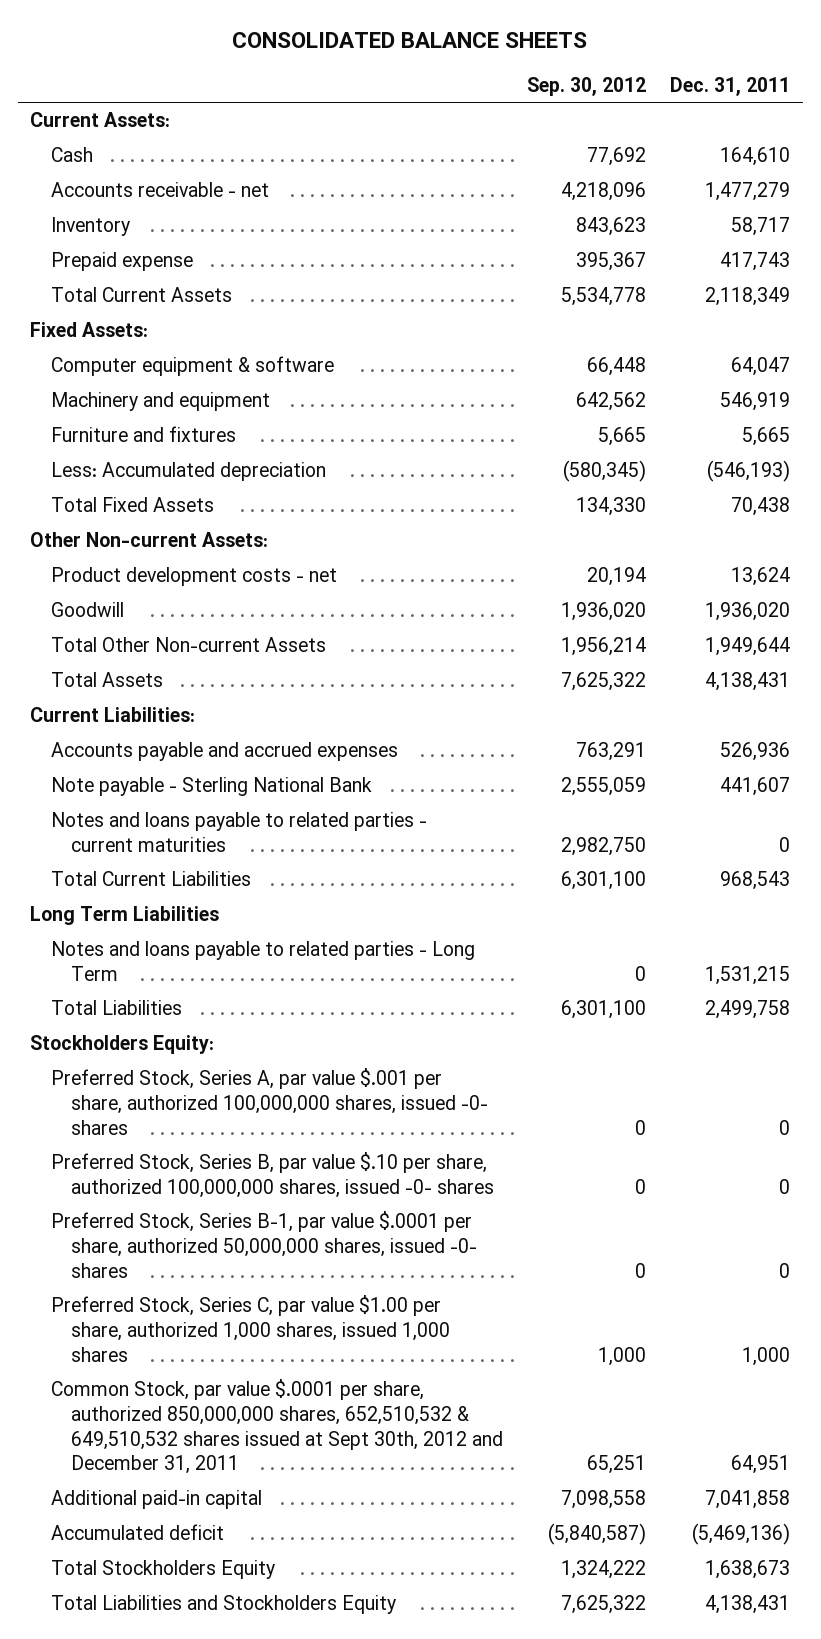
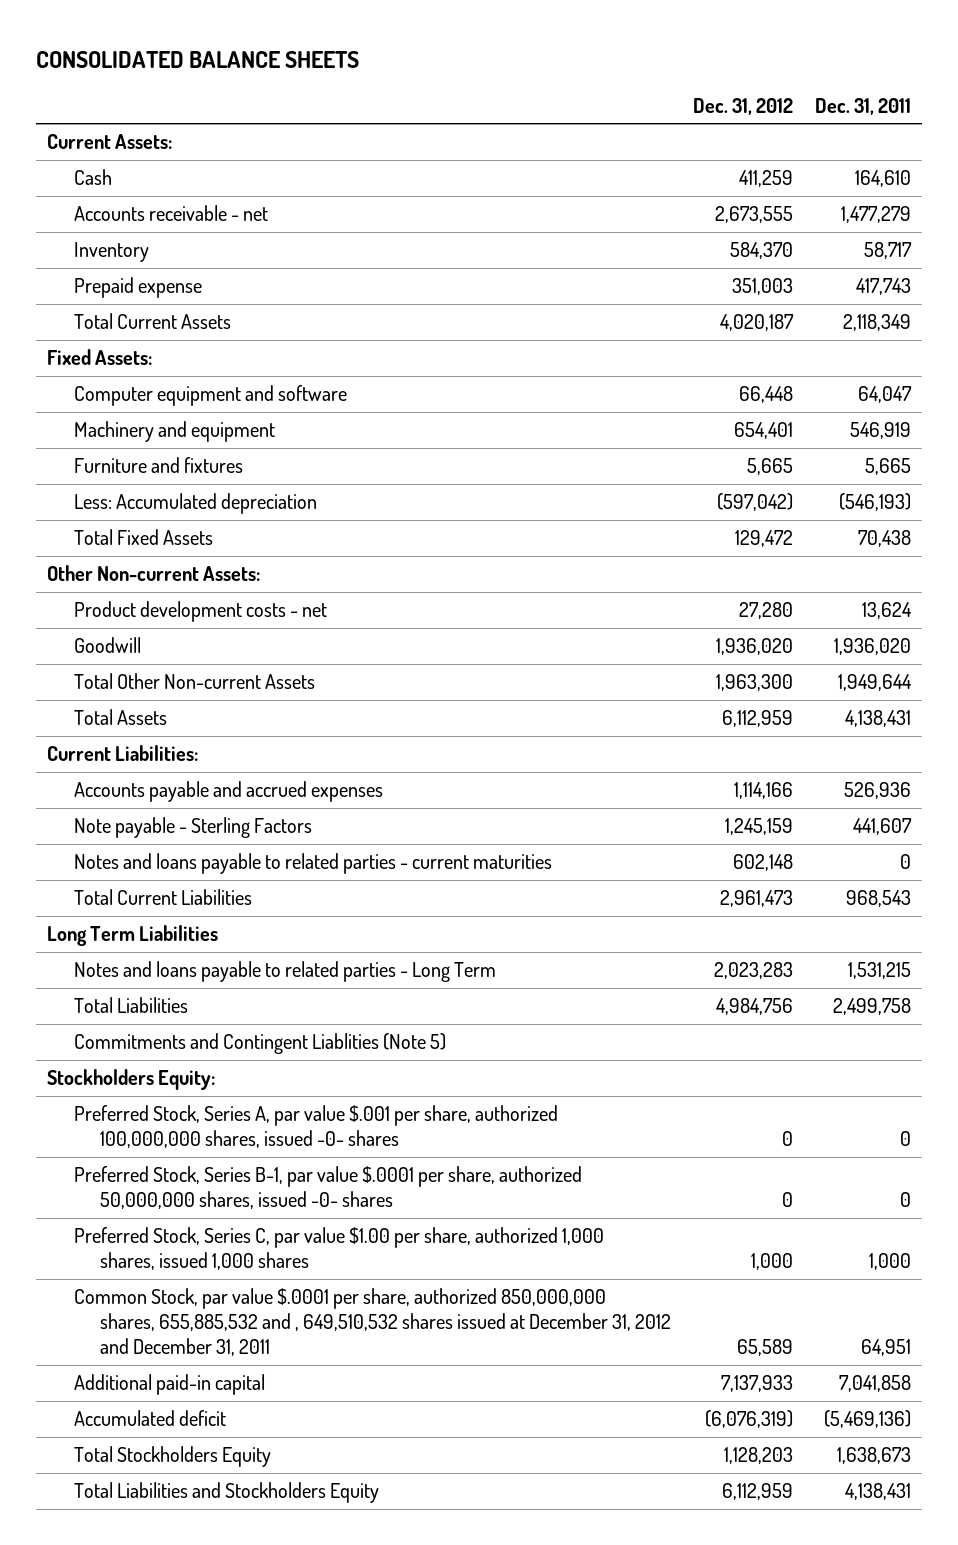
[527,76,647,96] Sep. 30, 2012 -> none
none -> [693,98,794,116] Dec. 31, 2012
[50,356,334,377] Computer equipment & software -> [73,385,347,407] Computer equipment and software
[50,777,372,797] Note payable - Sterling National Bank -> [73,817,312,839] Note payable - Sterling Factors
none -> [73,1033,446,1055] Commitments and Contingent Liablities (Note 5)
[50,1152,494,1198] Preferred Stock, Series B, par value $.10 per share, authorized 100,000,000 shares, issued -0- shares -> none
[50,1379,503,1475] Common Stock, par value $.0001 per share, authorized 850,000,000 shares, 652,510,532 & 649,510,532 shares issued at Sept 30th, 2012 and December 31, 2011 -> [73,1288,671,1357] Common Stock, par value $.0001 per share, authorized 850,000,000 shares, 655,885,532 and , 649,510,532 shares issued at December 31, 2012 and December 31, 2011

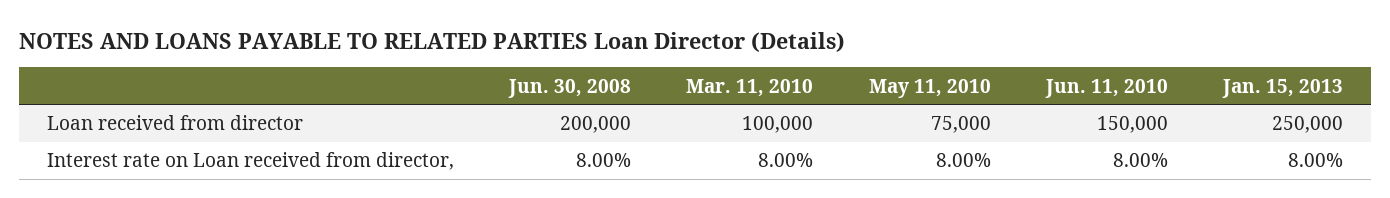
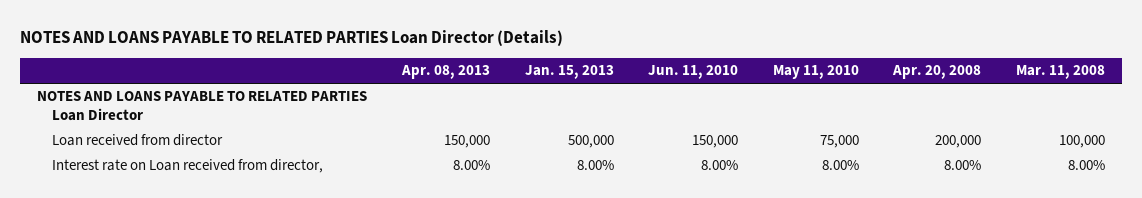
[508,78,632,98] Jun. 30, 2008 -> none
[686,78,814,97] Mar. 11, 2010 -> none
none -> [401,65,491,80] Apr. 08, 2013
none -> [892,65,982,80] Apr. 20, 2008
none -> [1016,65,1106,80] Mar. 11, 2008
none -> [37,91,368,122] NOTES AND LOANS PAYABLE TO RELATED PARTIES Loan Director
[1272,116,1344,134] 250,000 -> [567,135,614,149] 500,000

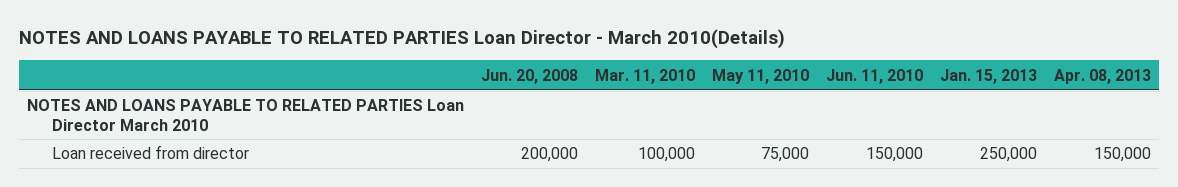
[20,30,564,47] NOTES AND LOANS PAYABLE TO RELATED PARTIES Loan Director (Details) -> [19,29,786,50] NOTES AND LOANS PAYABLE TO RELATED PARTIES Loan Director - March 2010(Details)
[892,65,982,80] Apr. 20, 2008 -> none
[1016,65,1106,80] Mar. 11, 2008 -> none
none -> [481,68,579,84] Jun. 20, 2008
none -> [595,68,696,84] Mar. 11, 2010
[51,159,323,174] Interest rate on Loan received from director, -> none
[37,91,368,122] NOTES AND LOANS PAYABLE TO RELATED PARTIES Loan Director -> [27,99,465,131] NOTES AND LOANS PAYABLE TO RELATED PARTIES Loan Director March 2010
[567,135,614,149] 500,000 -> [979,147,1037,163] 250,000

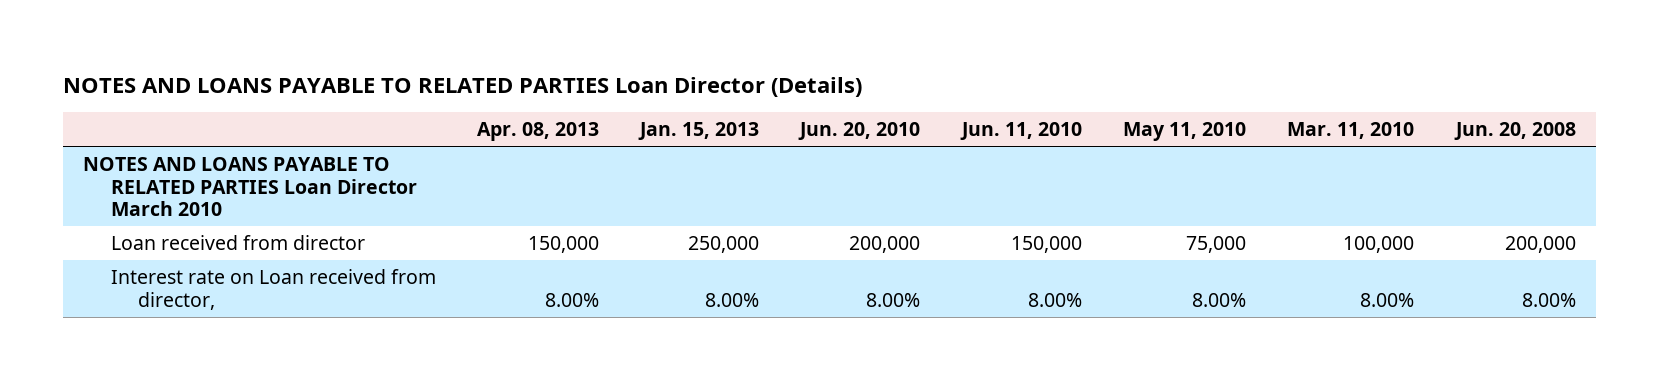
[19,29,786,50] NOTES AND LOANS PAYABLE TO RELATED PARTIES Loan Director - March 2010(Details) -> [62,76,862,97] NOTES AND LOANS PAYABLE TO RELATED PARTIES Loan Director (Details)
none -> [798,122,921,141] Jun. 20, 2010
none -> [110,269,436,310] Interest rate on Loan received from director,

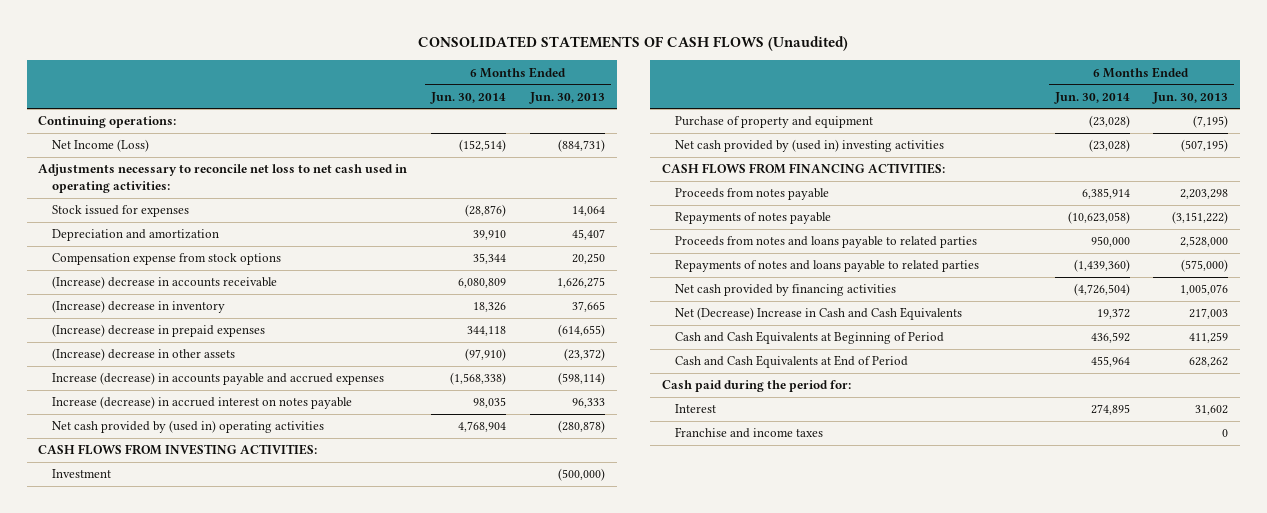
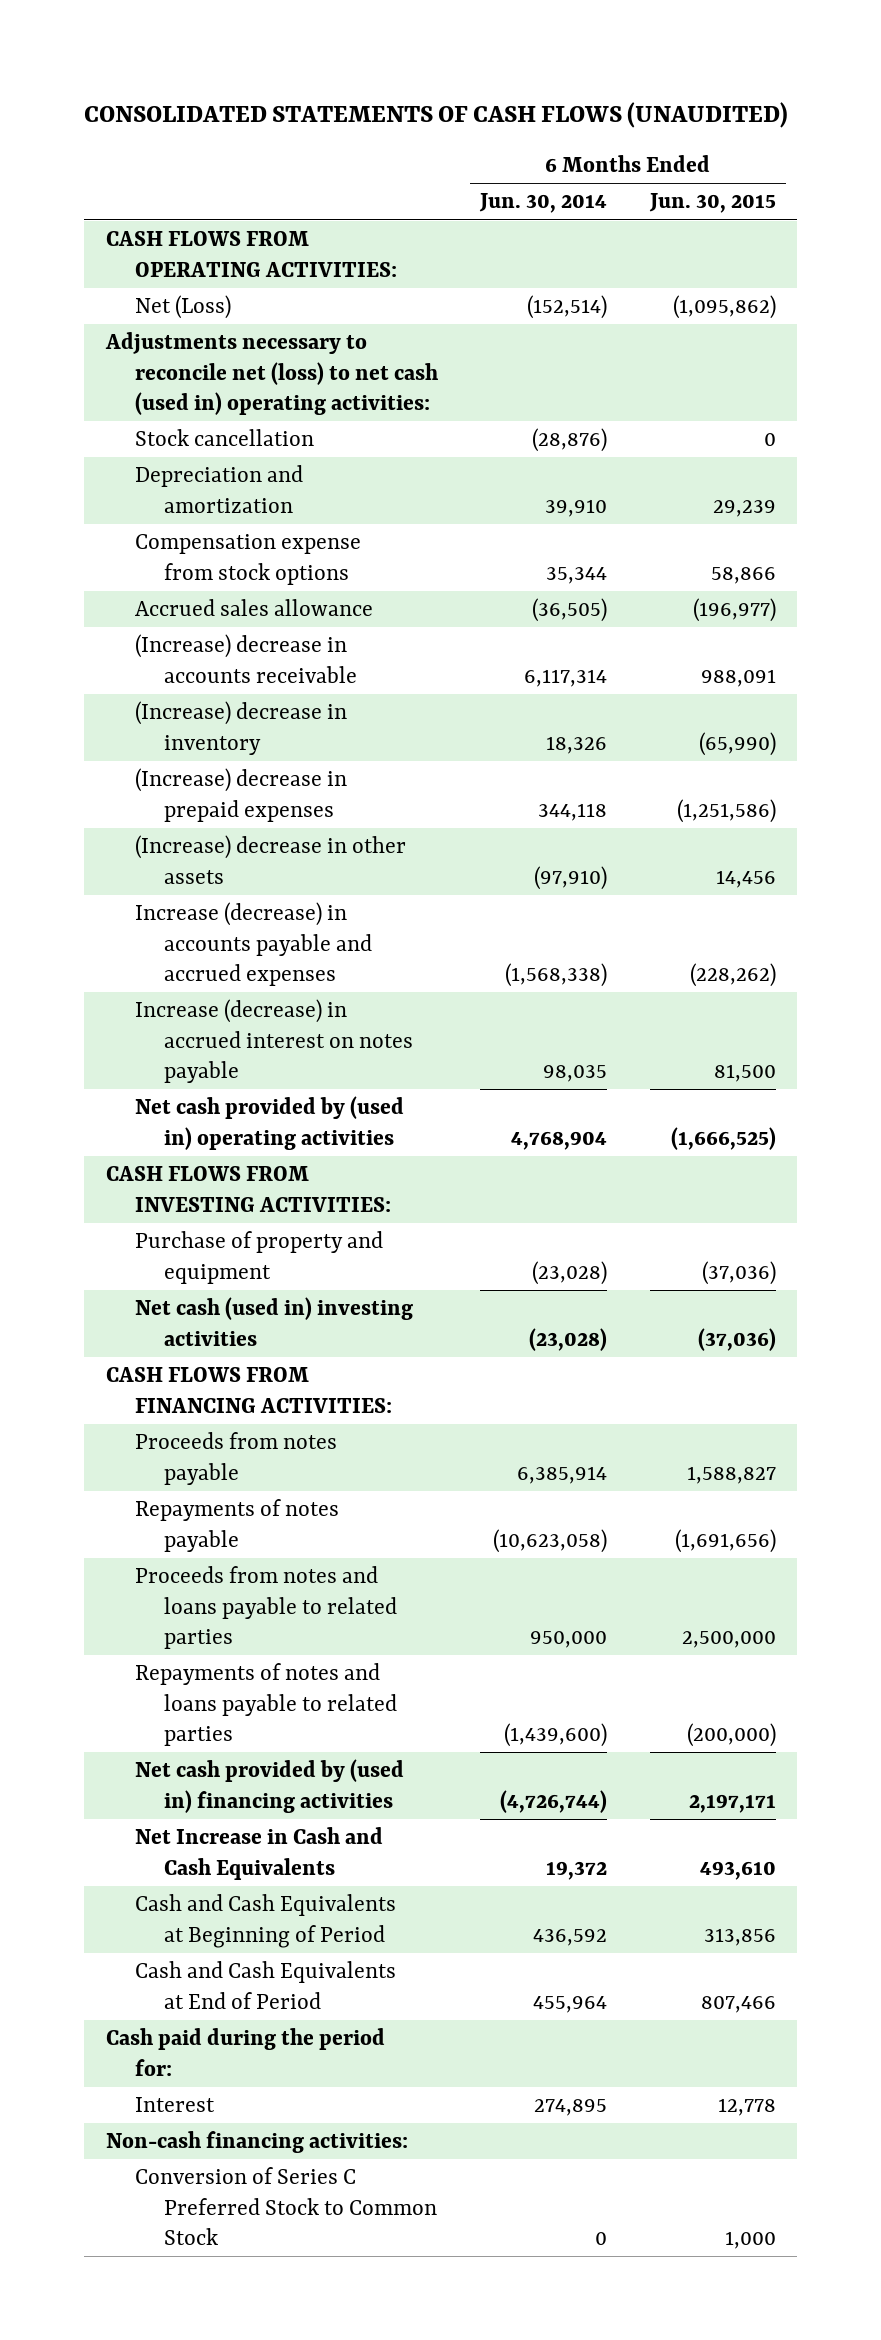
[418,36,849,52] CONSOLIDATED STATEMENTS OF CASH FLOWS (Unaudited) -> [84,102,789,129] CONSOLIDATED STATEMENTS OF CASH FLOWS (UNAUDITED)
[528,91,605,104] Jun. 30, 2013 -> none
none -> [648,193,776,214] Jun. 30, 2015
[38,116,177,129] Continuing operations: -> [105,231,397,277] CASH FLOWS FROM OPERATING ACTIVITIES:
[52,139,150,153] Net Income (Loss) -> [134,295,231,320] Net (Loss)
[38,164,408,194] Adjustments necessary to reconcile net loss to net cash used in operating activities: -> [104,332,438,416] Adjustments necessary to reconcile net (loss) to net cash (used in) operating activities:
[52,205,190,218] Stock issued for expenses -> [134,429,314,447] Stock cancellation
none -> [134,599,373,617] Accrued sales allowance
[458,278,507,289] 6,080,809 -> [524,668,608,687] 6,117,314
[52,469,112,479] Investment -> none
[675,139,945,153] Net cash provided by (used in) investing activities -> [134,1297,413,1346] Net cash (used in) investing activities
[1073,259,1130,273] (1,439,360) -> [504,1723,608,1748] (1,439,600)
[675,284,897,297] Net cash provided by financing activities -> [134,1759,404,1813] Net cash provided by (used in) financing activities
[1073,283,1130,297] (4,726,504) -> [500,1789,608,1813] (4,726,744)
[675,307,963,321] Net (Decrease) Increase in Cash and Cash Equivalents -> [134,1827,383,1880] Net Increase in Cash and Cash Equivalents
[675,427,824,439] Franchise and income taxes -> none
none -> [105,2131,408,2154] Non-cash financing activities:
none -> [134,2167,437,2246] Conversion of Series C Preferred Stock to Common Stock

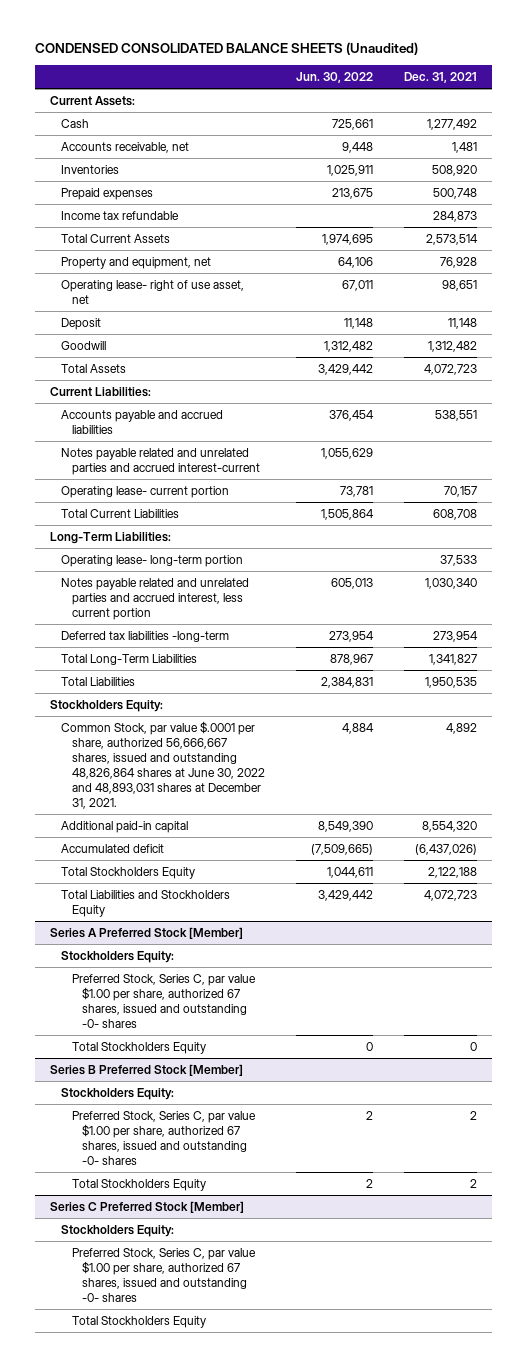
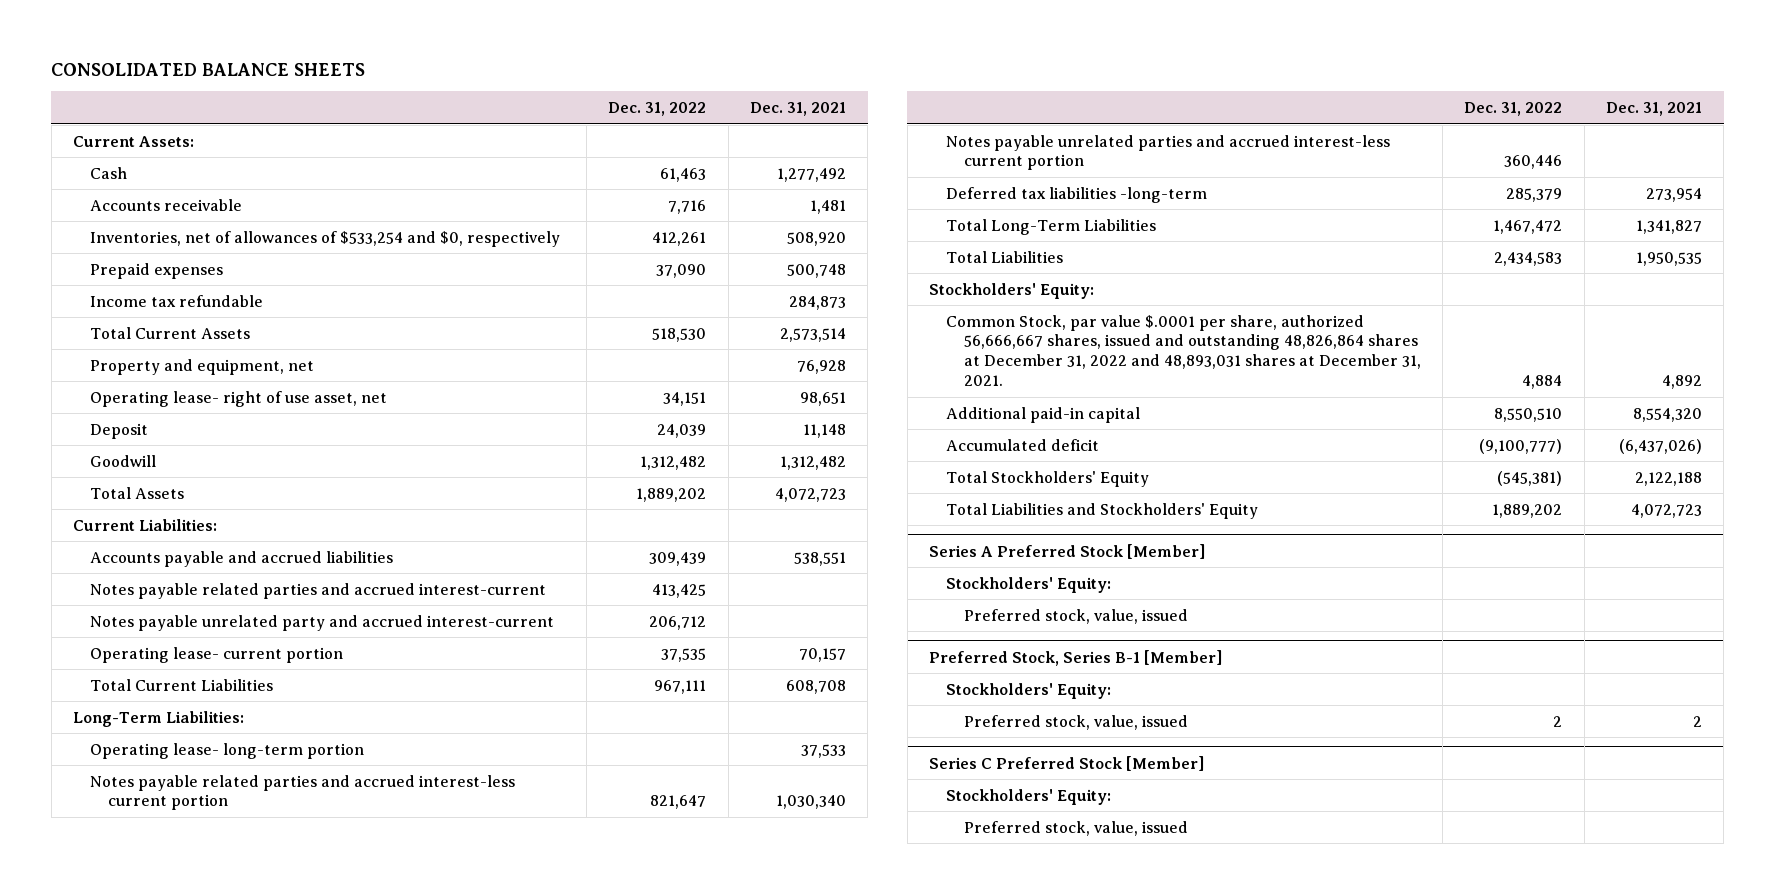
[34,42,418,56] CONDENSED CONSOLIDATED BALANCE SHEETS (Unaudited) -> [51,62,366,76] CONSOLIDATED BALANCE SHEETS
[295,71,373,83] Jun. 30, 2022 -> none
none -> [608,101,707,116] Dec. 31, 2022
[61,141,190,153] Accounts receivable, net -> [90,198,243,211] Accounts receivable
[61,164,120,174] Inventories -> [90,230,561,247] Inventories, net of allowances of $533,254 and $0, respectively
[61,447,260,475] Notes payable related and unrelated parties and accrued interest-current -> [90,582,547,599] Notes payable related parties and accrued interest-current
none -> [90,614,555,631] Notes payable unrelated party and accrued interest-current
[61,577,250,620] Notes payable related and unrelated parties and accrued interest, less current portion -> [90,774,516,811] Notes payable related parties and accrued interest-less current portion
none -> [946,134,1391,171] Notes payable unrelated parties and accrued interest-less current portion
[50,699,164,712] Stockholders Equity: -> [928,282,1094,299] Stockholders' Equity:
[61,720,265,809] Common Stock, par value $.0001 per share, authorized 56,666,667 shares, issued and outstanding 48,826,864 shares at June 30, 2022 and 48,893,031 shares at December 31, 2021. -> [946,314,1422,387] Common Stock, par value $.0001 per share, authorized 56,666,667 shares, issued and outstanding 48,826,864 shares at December 31, 2022 and 48,893,031 shares at December 31, 2021.
[61,866,196,879] Total Stockholders Equity -> [946,470,1150,487] Total Stockholders' Equity
[61,889,231,917] Total Liabilities and Stockholders Equity -> [946,502,1259,519] Total Liabilities and Stockholders' Equity
[71,1041,206,1054] Total Stockholders Equity -> none
[71,1178,206,1191] Total Stockholders Equity -> none
[61,950,175,963] Stockholders Equity: -> [946,576,1112,593] Stockholders' Equity:
[71,973,256,1028] Preferred Stock, Series C, par value $1.00 per share, authorized 67 shares, issued and outstanding -0- shares -> [964,608,1189,624] Preferred stock, value, issued
[50,1063,244,1076] Series B Preferred Stock [Member] -> [928,649,1222,666] Preferred Stock, Series B-1 [Member]
[61,1087,175,1100] Stockholders Equity: -> [946,682,1112,699] Stockholders' Equity:
[71,1110,256,1165] Preferred Stock, Series C, par value $1.00 per share, authorized 67 shares, issued and outstanding -0- shares -> [964,714,1189,730] Preferred stock, value, issued
[71,1315,206,1328] Total Stockholders Equity -> none
[61,1224,175,1237] Stockholders Equity: -> [946,788,1112,805] Stockholders' Equity:
[71,1247,256,1302] Preferred Stock, Series C, par value $1.00 per share, authorized 67 shares, issued and outstanding -0- shares -> [964,820,1189,836] Preferred stock, value, issued

